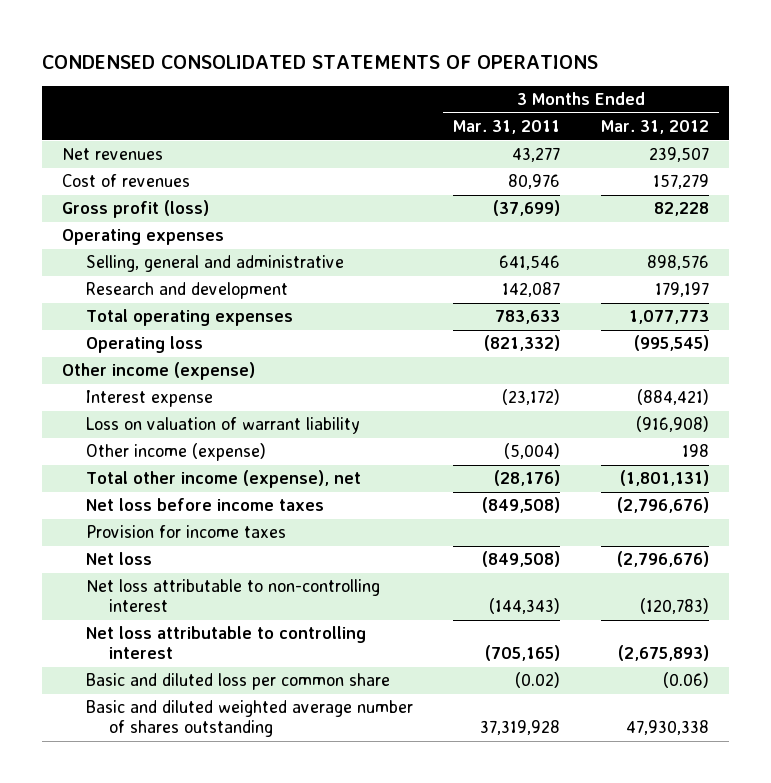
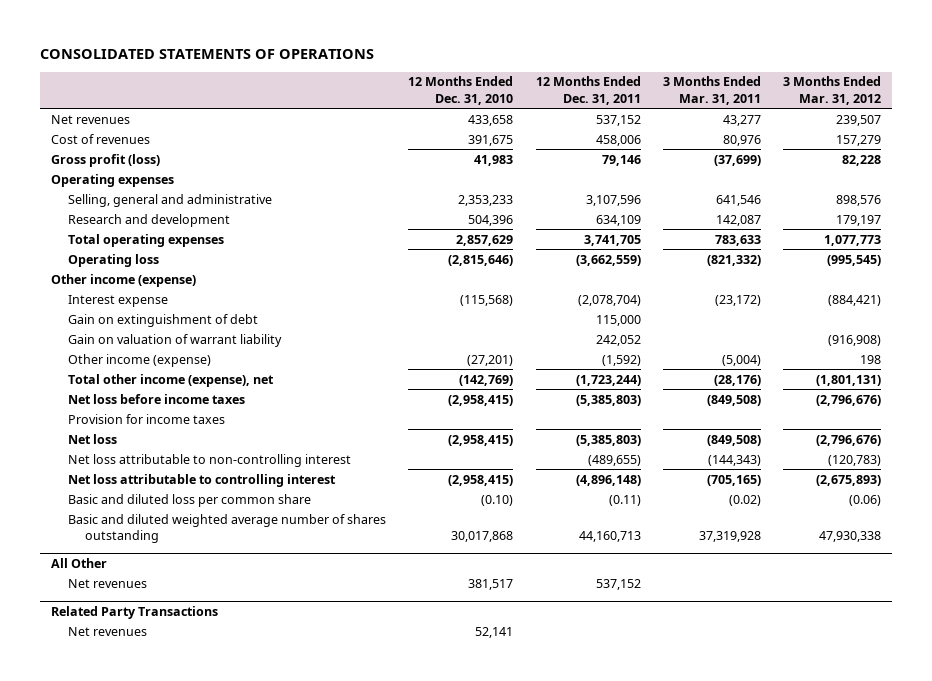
[41,54,598,69] CONDENSED CONSOLIDATED STATEMENTS OF OPERATIONS -> [39,49,374,60] CONSOLIDATED STATEMENTS OF OPERATIONS
none -> [408,76,514,105] 12 Months Ended Dec. 31, 2010
none -> [535,76,641,105] 12 Months Ended Dec. 31, 2011
none -> [67,313,258,327] Gain on extinguishment of debt
[85,417,360,435] Loss on valuation of warrant liability -> [67,333,282,347] Gain on valuation of warrant liability
none -> [50,557,107,568] All Other
none -> [67,578,147,588] Net revenues
none -> [50,605,218,619] Related Party Transactions
none -> [67,626,147,636] Net revenues

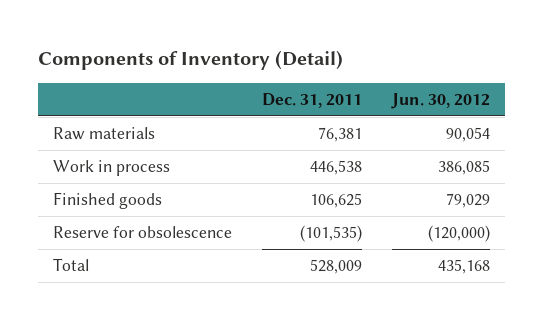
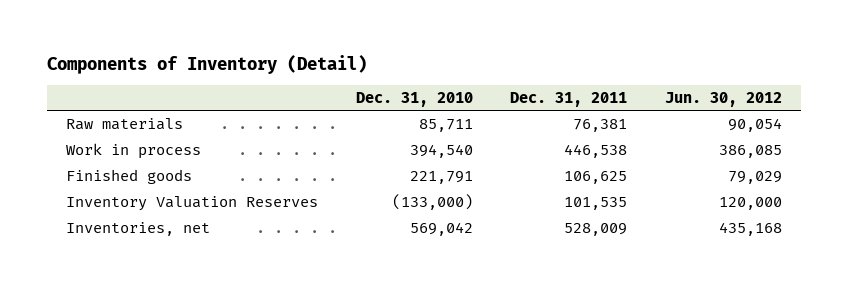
none -> [355,91,473,107] Dec. 31, 2010
[52,226,232,239] Reserve for obsolescence -> none
none -> [65,196,318,212] Inventory Valuation Reserves
[52,258,89,272] Total -> [65,222,210,237] Inventories, net

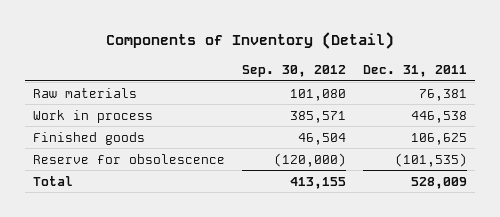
[355,91,473,107] Dec. 31, 2010 -> none
[665,91,783,107] Jun. 30, 2012 -> none
none -> [241,65,346,78] Sep. 30, 2012
[65,196,318,212] Inventory Valuation Reserves -> none
none -> [33,153,226,164] Reserve for obsolescence
[65,222,210,237] Inventories, net -> [33,175,74,186] Total

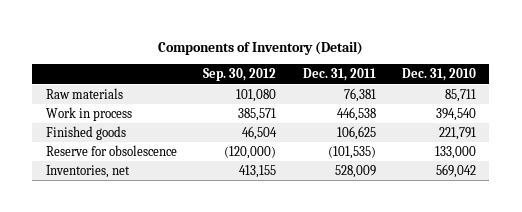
none -> [402,68,477,82] Dec. 31, 2010
[33,175,74,186] Total -> [45,164,130,178] Inventories, net

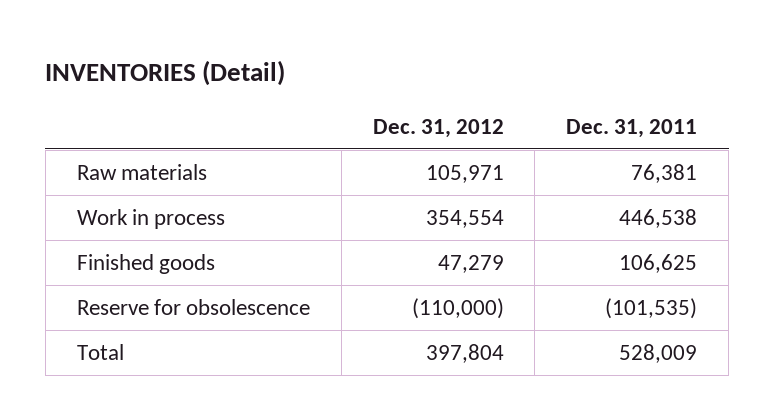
[157,40,363,55] Components of Inventory (Detail) -> [45,60,286,87] INVENTORIES (Detail)
[203,68,277,82] Sep. 30, 2012 -> none
[402,68,477,82] Dec. 31, 2010 -> none
none -> [372,118,504,138] Dec. 31, 2012
[45,164,130,178] Inventories, net -> [76,343,124,360] Total

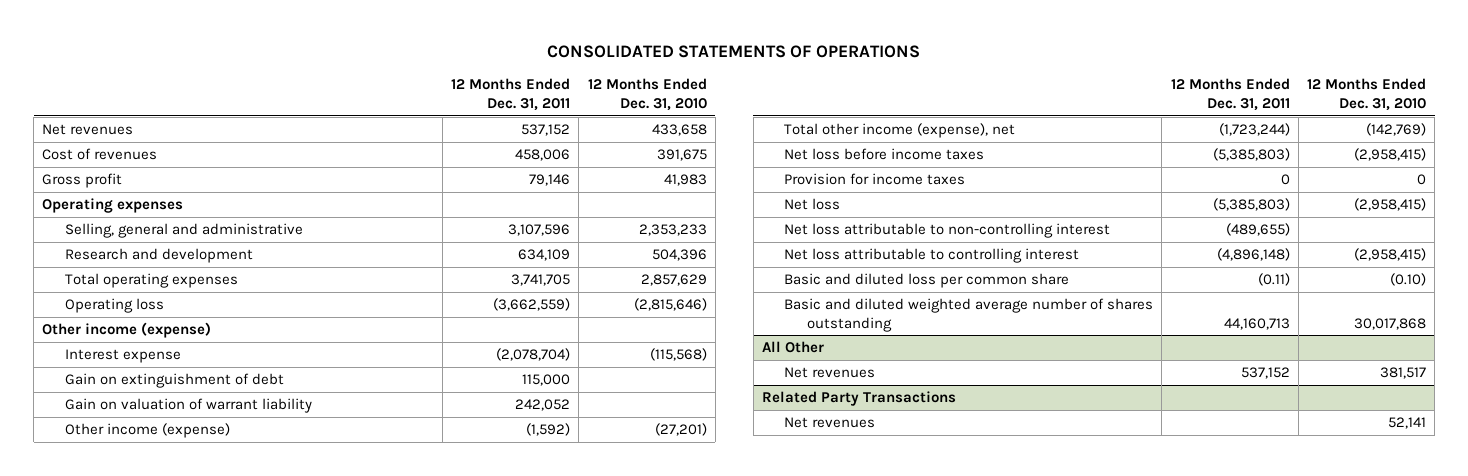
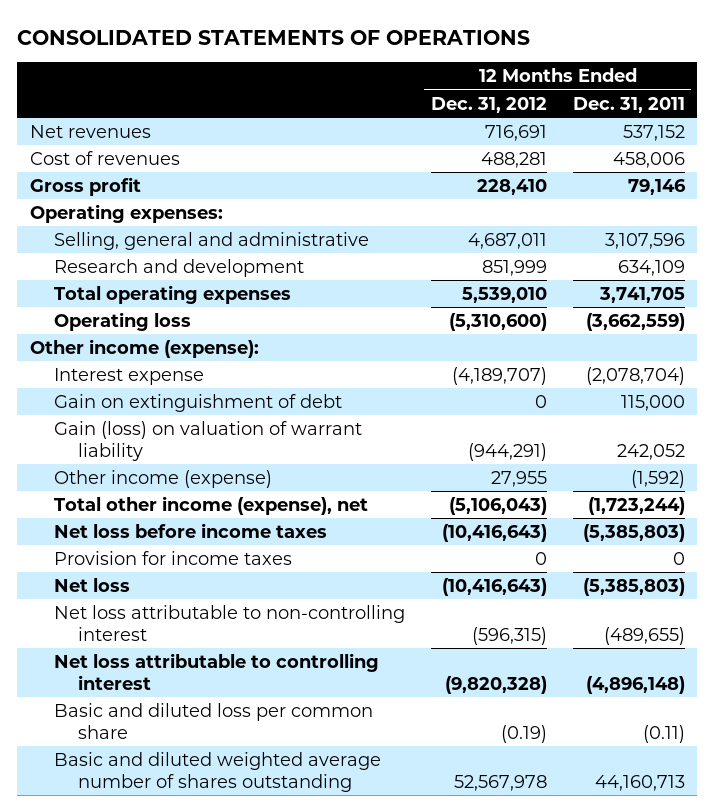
[587,78,707,111] 12 Months Ended Dec. 31, 2010 -> none
none -> [430,96,547,113] Dec. 31, 2012
[42,198,184,214] Operating expenses -> [29,204,223,224] Operating expenses:
[42,322,212,339] Other income (expense) -> [29,339,259,359] Other income (expense):
[64,398,312,414] Gain on valuation of warrant liability -> [53,421,362,461] Gain (loss) on valuation of warrant liability
[761,341,824,354] All Other -> none
[784,367,876,379] Net revenues -> none
[761,391,956,407] Related Party Transactions -> none
[784,417,876,429] Net revenues -> none

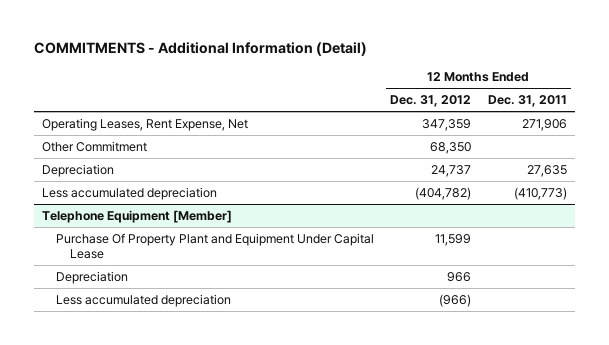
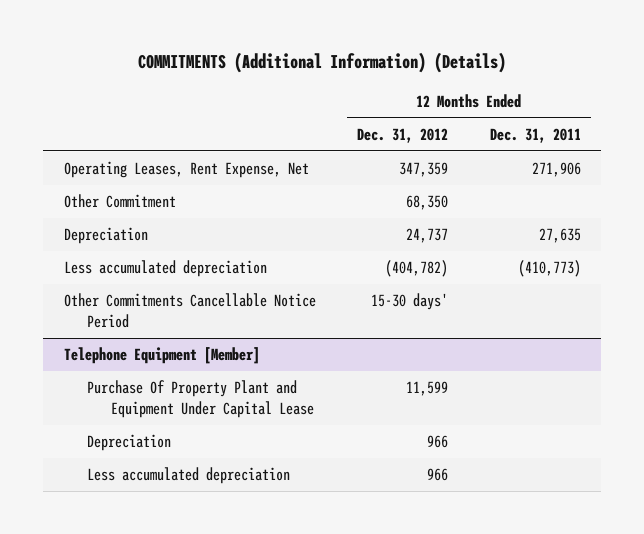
[34,42,368,57] COMMITMENTS - Additional Information (Detail) -> [138,52,507,74] COMMITMENTS (Additional Information) (Details)
none -> [63,293,316,328] Other Commitments Cancellable Notice Period
[439,293,472,307] (966) -> [427,468,449,482] 966

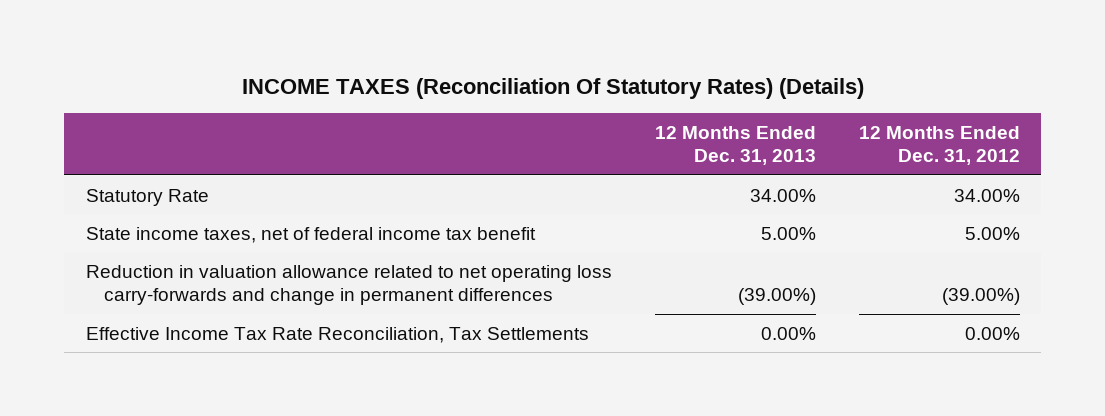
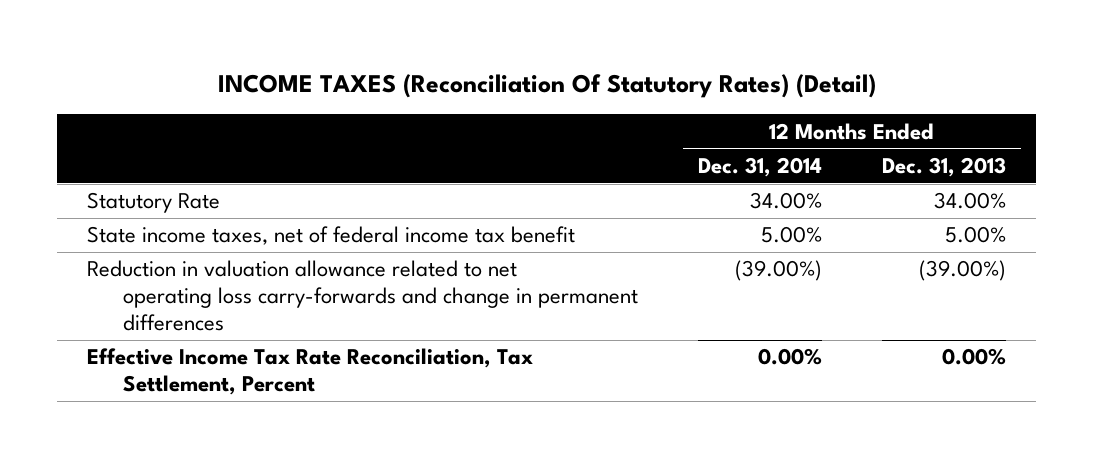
[241,77,864,99] INCOME TAXES (Reconciliation Of Statutory Rates) (Details) -> [217,74,876,99] INCOME TAXES (Reconciliation Of Statutory Rates) (Detail)
[858,125,1020,166] 12 Months Ended Dec. 31, 2012 -> none
none -> [698,157,823,178] Dec. 31, 2014
[85,326,589,343] Effective Income Tax Rate Reconciliation, Tax Settlements -> [87,348,534,396] Effective Income Tax Rate Reconciliation, Tax Settlement, Percent

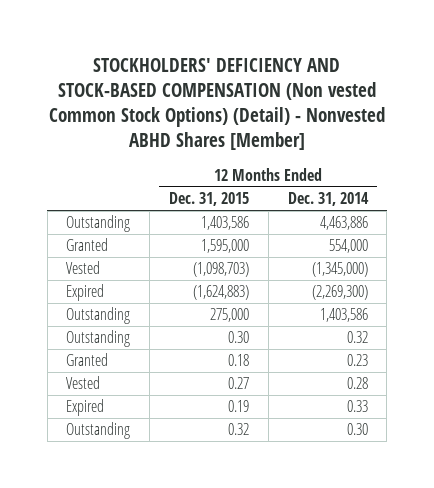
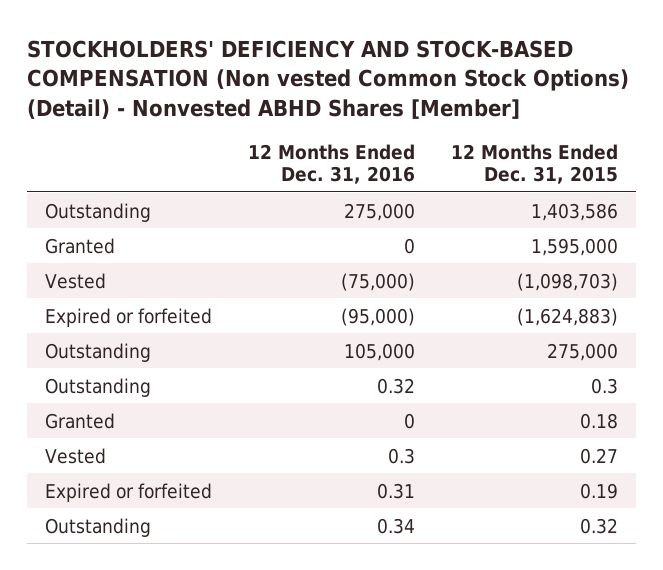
[287,192,369,207] Dec. 31, 2014 -> none
none -> [247,144,415,185] 12 Months Ended Dec. 31, 2016
[66,284,105,302] Expired -> [44,307,212,327] Expired or forfeited
[227,331,249,344] 0.30 -> [590,377,618,394] 0.3
[66,399,105,417] Expired -> [44,482,212,502] Expired or forfeited

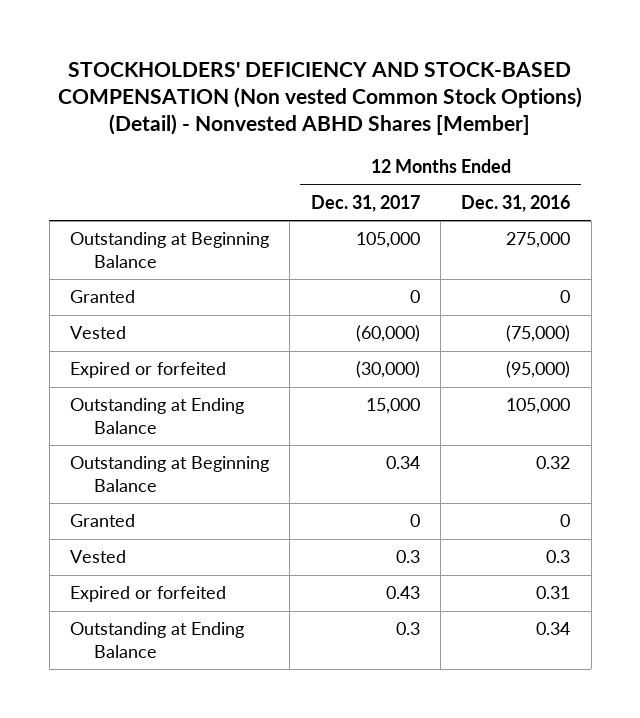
[450,144,618,185] 12 Months Ended Dec. 31, 2015 -> none
none -> [310,194,420,212] Dec. 31, 2017
[44,202,151,222] Outstanding -> [70,232,270,268] Outstanding at Beginning Balance
[44,342,151,362] Outstanding -> [70,398,245,434] Outstanding at Ending Balance
[44,377,151,397] Outstanding -> [70,456,270,492] Outstanding at Beginning Balance
[44,517,151,537] Outstanding -> [70,622,245,658] Outstanding at Ending Balance

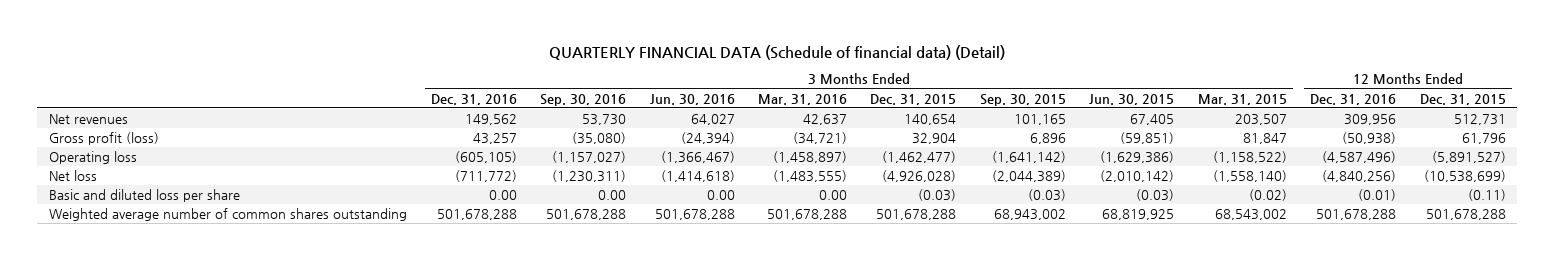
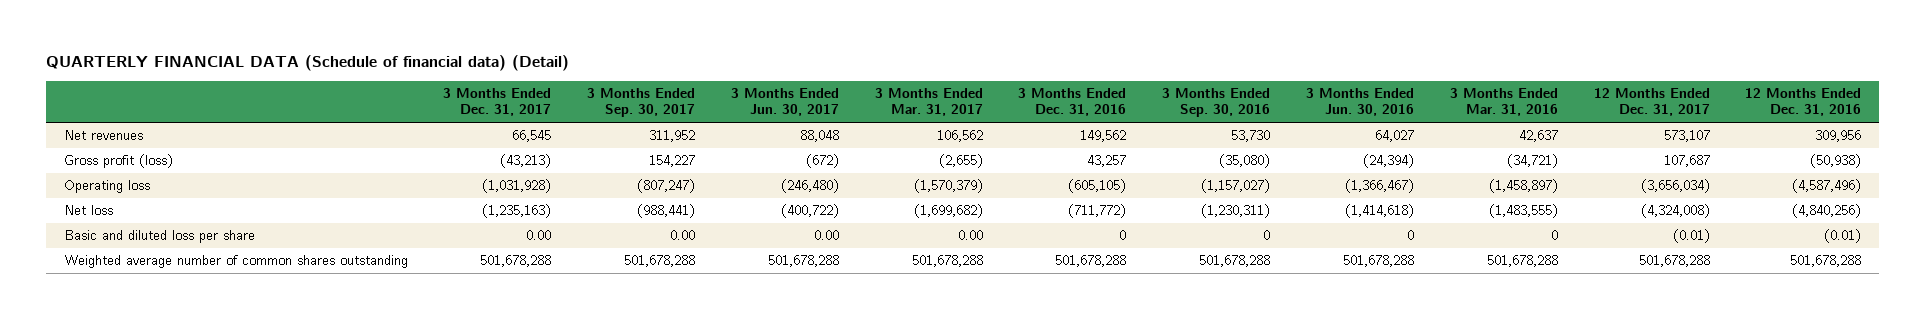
[870,93,957,105] Dec. 31, 2015 -> none
[979,93,1066,106] Sep. 30, 2015 -> none
[1089,93,1175,105] Jun. 30, 2015 -> none
[1197,93,1287,105] Mar. 31, 2015 -> none
[1419,93,1506,105] Dec. 31, 2015 -> none
none -> [443,88,552,117] 3 Months Ended Dec. 31, 2017
none -> [587,88,696,118] 3 Months Ended Sep. 30, 2017
none -> [730,88,839,117] 3 Months Ended Jun. 30, 2017
none -> [874,88,983,117] 3 Months Ended Mar. 31, 2017
none -> [1593,88,1710,117] 12 Months Ended Dec. 31, 2017
[488,189,517,200] 0.00 -> [1119,230,1127,241] 0
[598,189,627,200] 0.00 -> [1263,230,1271,241] 0
[706,189,735,200] 0.00 -> [1407,230,1415,241] 0
[819,189,848,200] 0.00 -> [1550,230,1558,241] 0

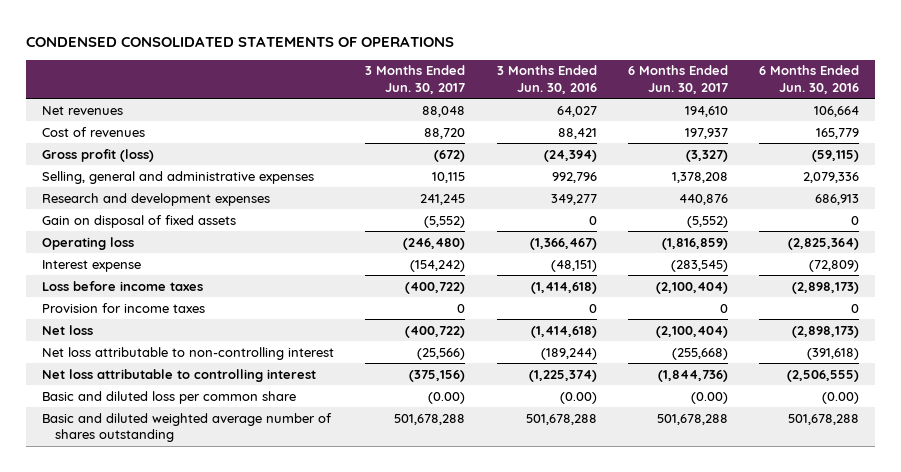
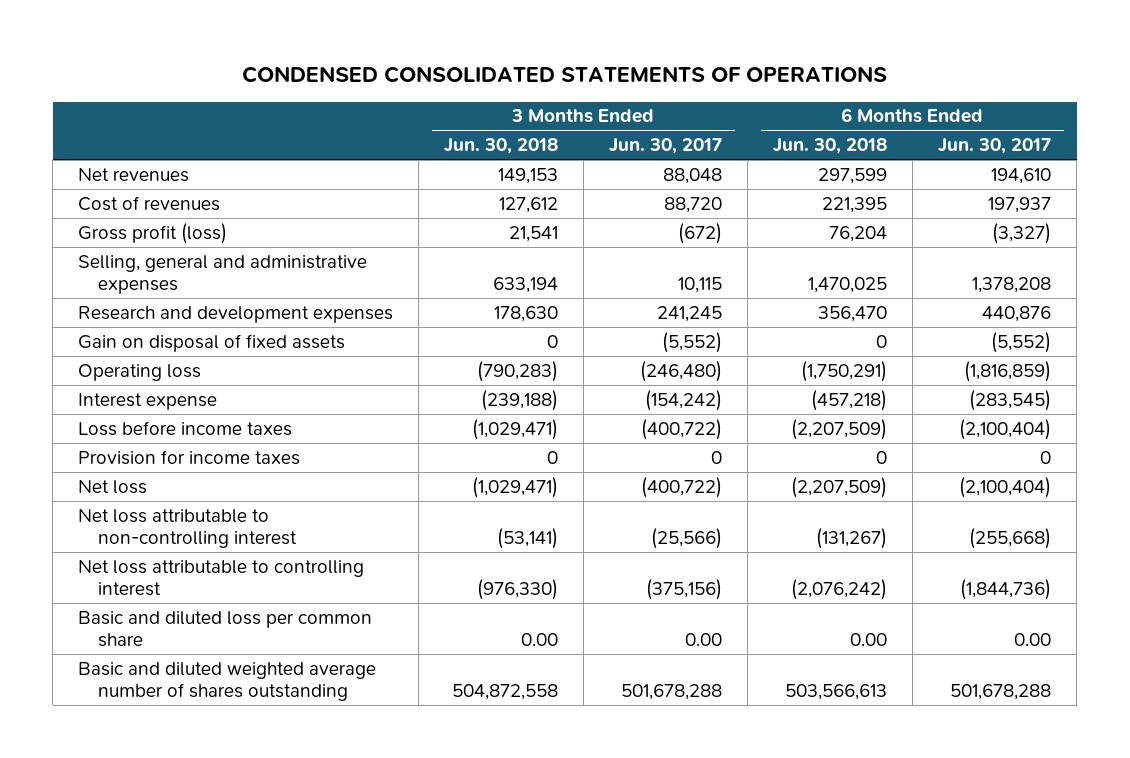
[496,65,597,95] 3 Months Ended Jun. 30, 2016 -> none
[759,65,860,95] 6 Months Ended Jun. 30, 2016 -> none
none -> [444,138,559,155] Jun. 30, 2018
none -> [773,138,888,155] Jun. 30, 2018
[428,391,466,404] (0.00) -> [685,633,723,647] 0.00
[690,391,728,404] (0.00) -> [1014,633,1052,647] 0.00

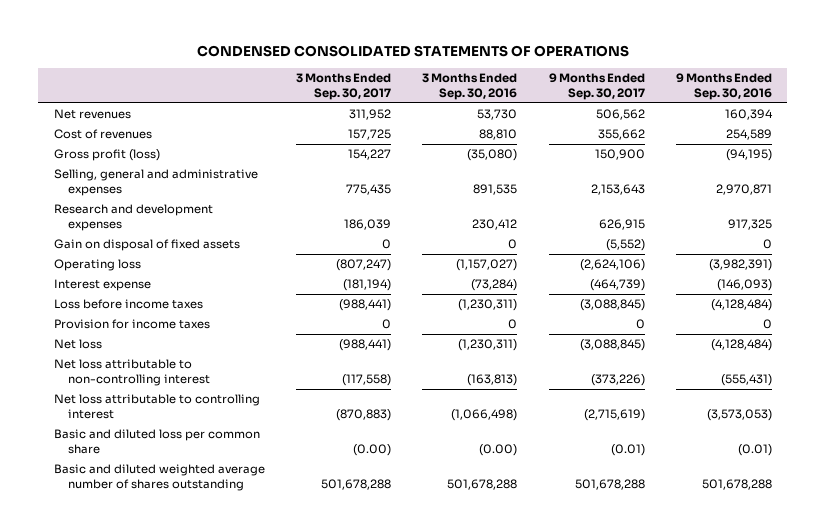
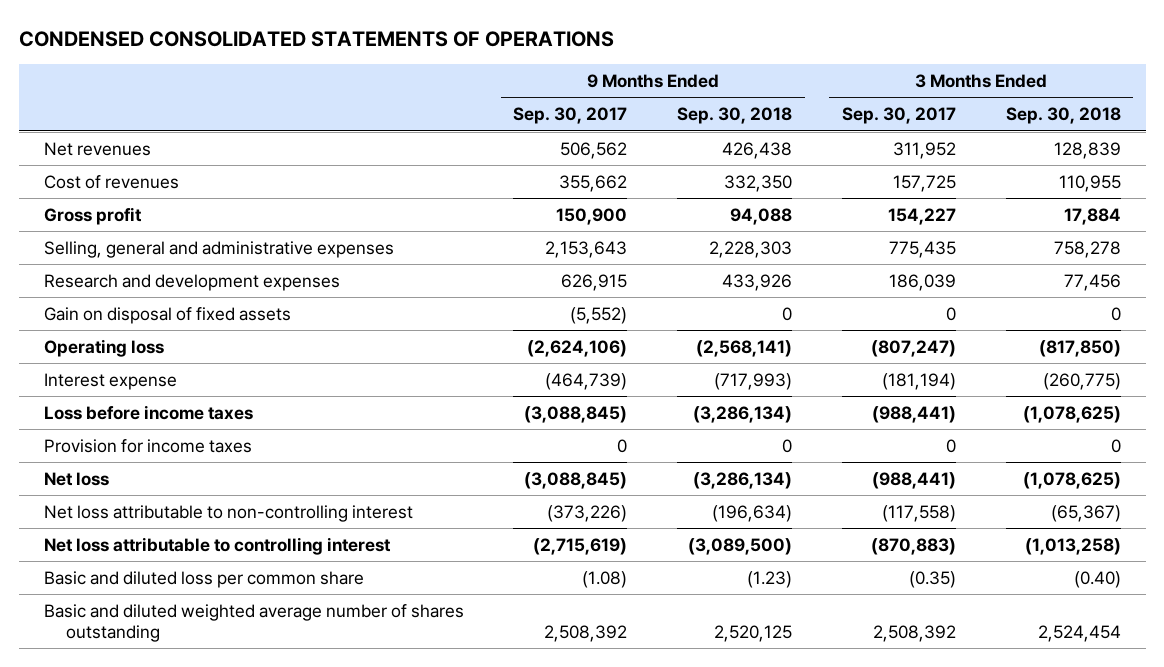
[422,73,518,100] 3 Months Ended Sep. 30, 2016 -> none
[675,73,772,100] 9 Months Ended Sep. 30, 2016 -> none
none -> [677,107,793,125] Sep. 30, 2018
none -> [1005,107,1121,125] Sep. 30, 2018
[53,149,160,162] Gross profit (loss) -> [43,206,142,225] Gross profit
[353,443,392,456] (0.00) -> [908,570,956,588] (0.35)
[610,443,645,456] (0.01) -> [582,570,628,588] (1.08)
[321,478,392,490] 501,678,288 -> [872,624,956,642] 2,508,392
[574,478,645,490] 501,678,288 -> [544,624,628,642] 2,508,392

